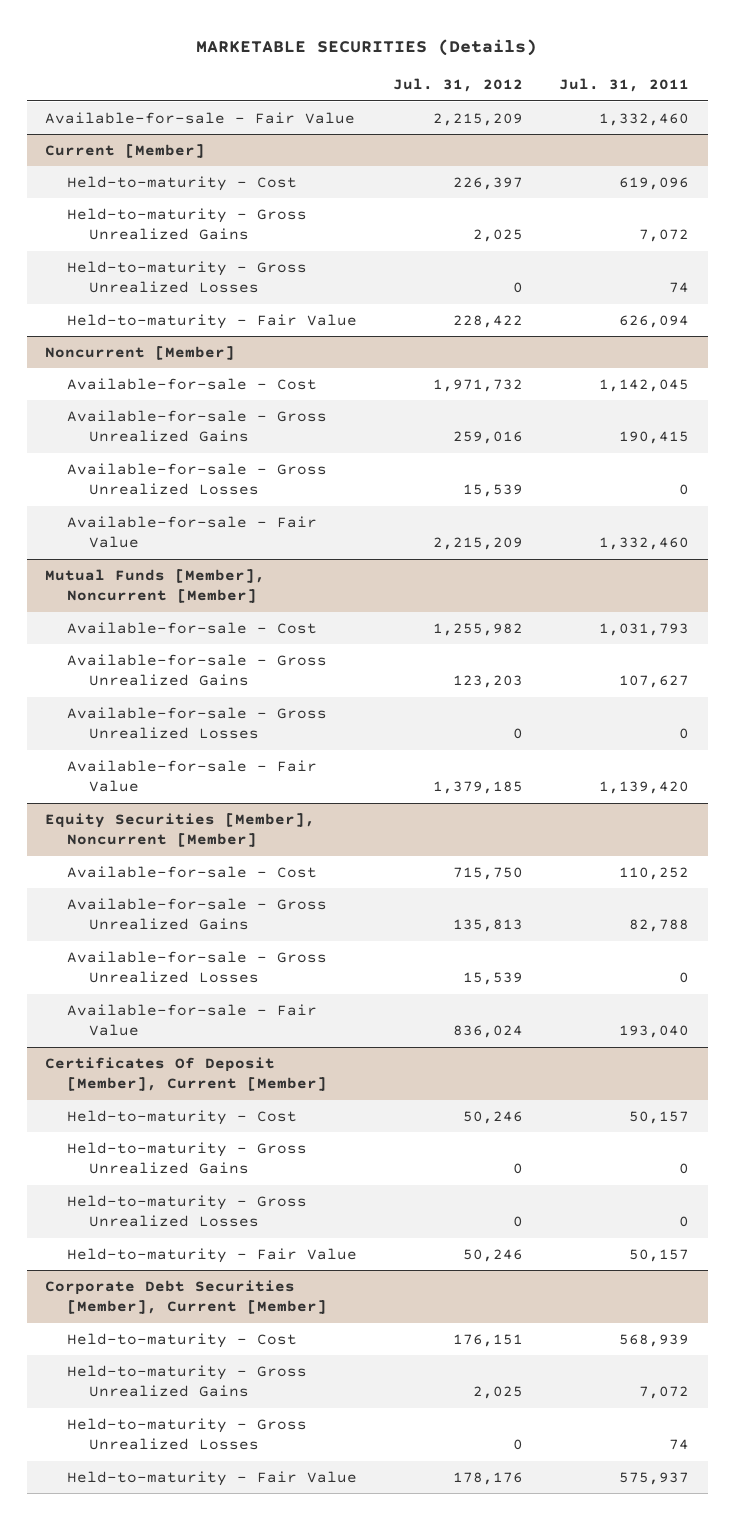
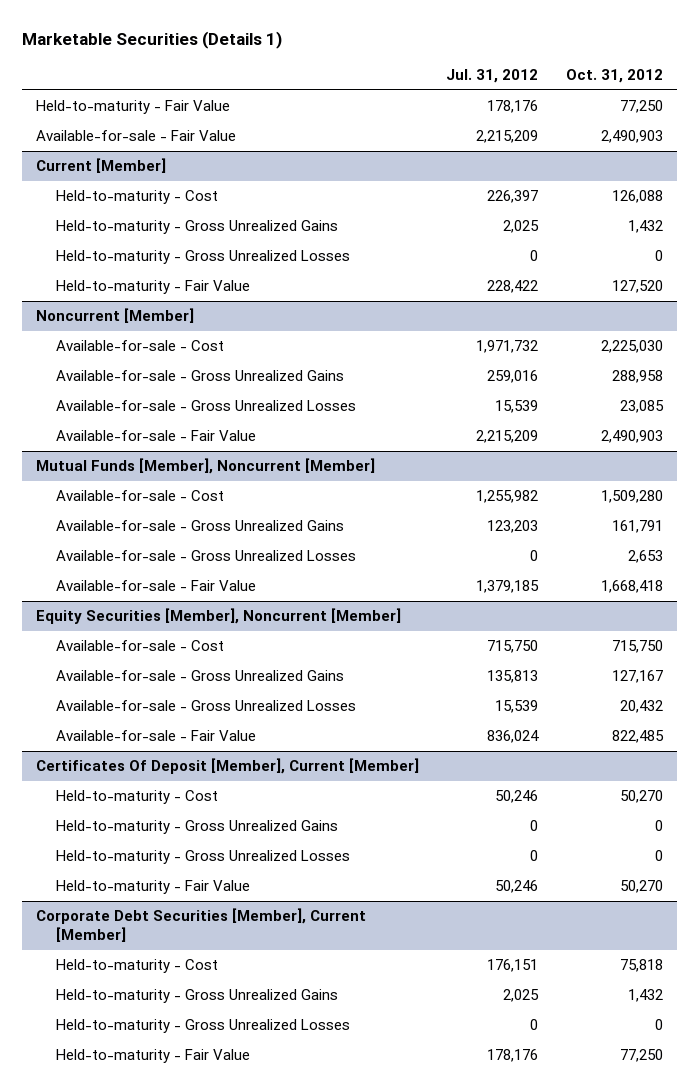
[196,39,538,57] MARKETABLE SECURITIES (Details) -> [21,30,282,49] Marketable Securities (Details 1)
[559,78,690,93] Jul. 31, 2011 -> none
none -> [566,68,664,83] Oct. 31, 2012
none -> [35,100,230,115] Held-to-maturity - Fair Value

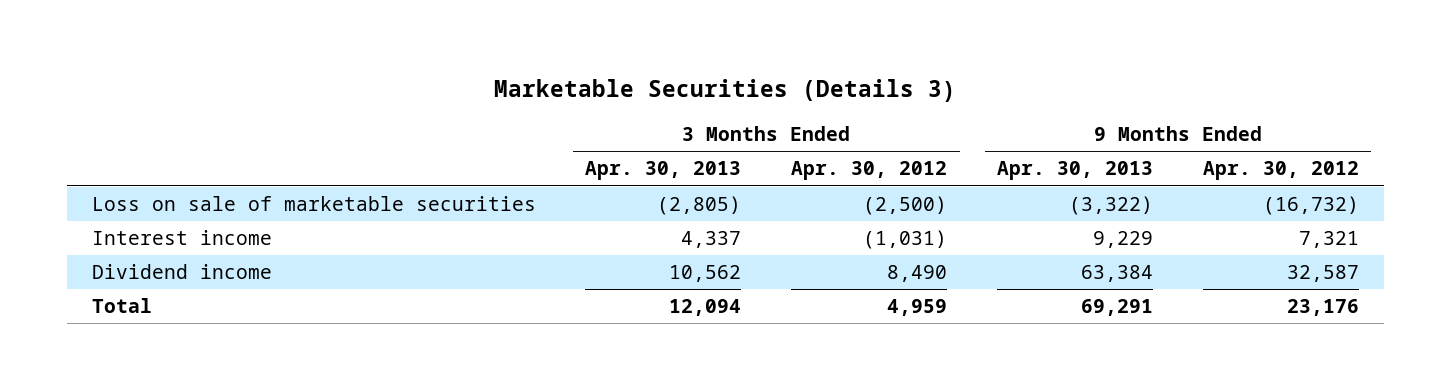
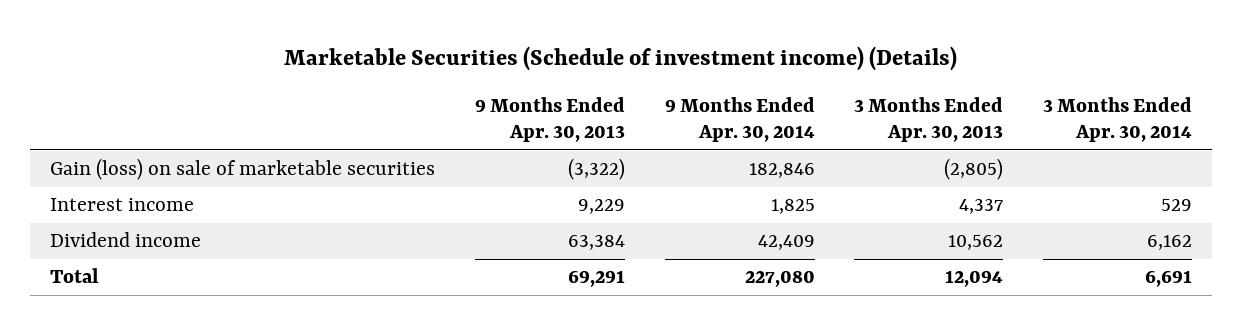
[494,79,957,103] Marketable Securities (Details 3) -> [284,46,958,72] Marketable Securities (Schedule of investment income) (Details)
[791,161,948,181] Apr. 30, 2012 -> none
[1202,161,1359,181] Apr. 30, 2012 -> none
none -> [664,97,815,143] 9 Months Ended Apr. 30, 2014
none -> [1042,97,1192,143] 3 Months Ended Apr. 30, 2014
[91,196,536,212] Loss on sale of marketable securities -> [50,158,436,181] Gain (loss) on sale of marketable securities

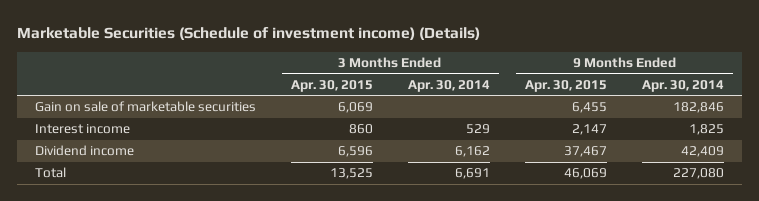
[474,97,625,143] 9 Months Ended Apr. 30, 2013 -> none
[854,97,1004,143] 3 Months Ended Apr. 30, 2013 -> none
none -> [290,79,373,92] Apr. 30, 2015
none -> [525,79,608,92] Apr. 30, 2015
[50,158,436,181] Gain (loss) on sale of marketable securities -> [34,101,256,113] Gain on sale of marketable securities

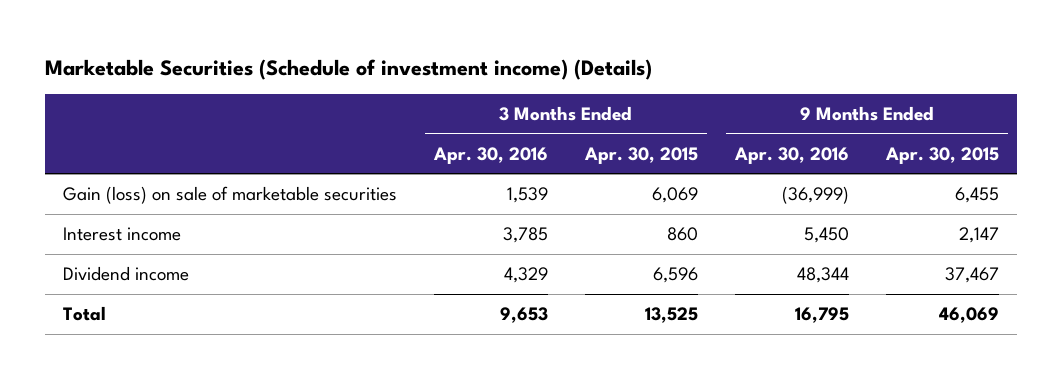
[407,79,490,92] Apr. 30, 2014 -> none
[642,79,725,92] Apr. 30, 2014 -> none
none -> [433,146,549,164] Apr. 30, 2016
none -> [734,146,850,164] Apr. 30, 2016
[34,101,256,113] Gain on sale of marketable securities -> [63,186,398,205] Gain (loss) on sale of marketable securities

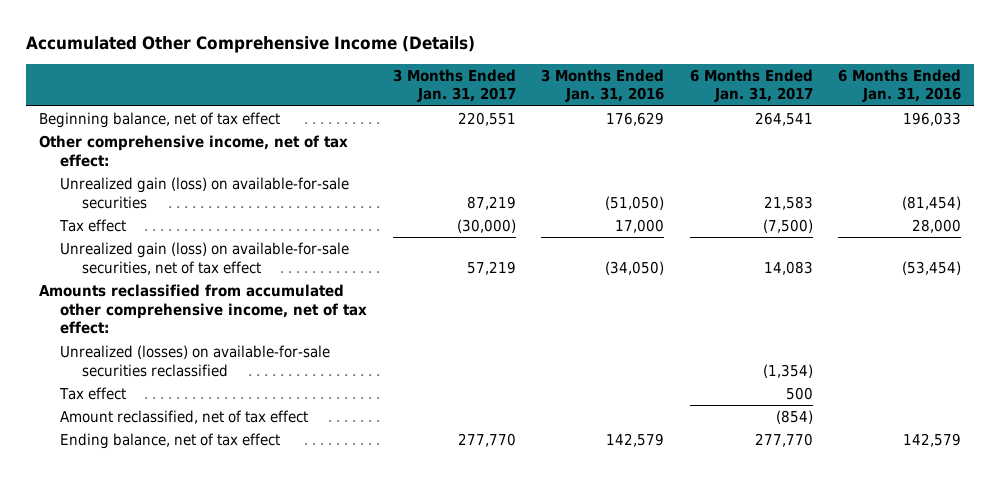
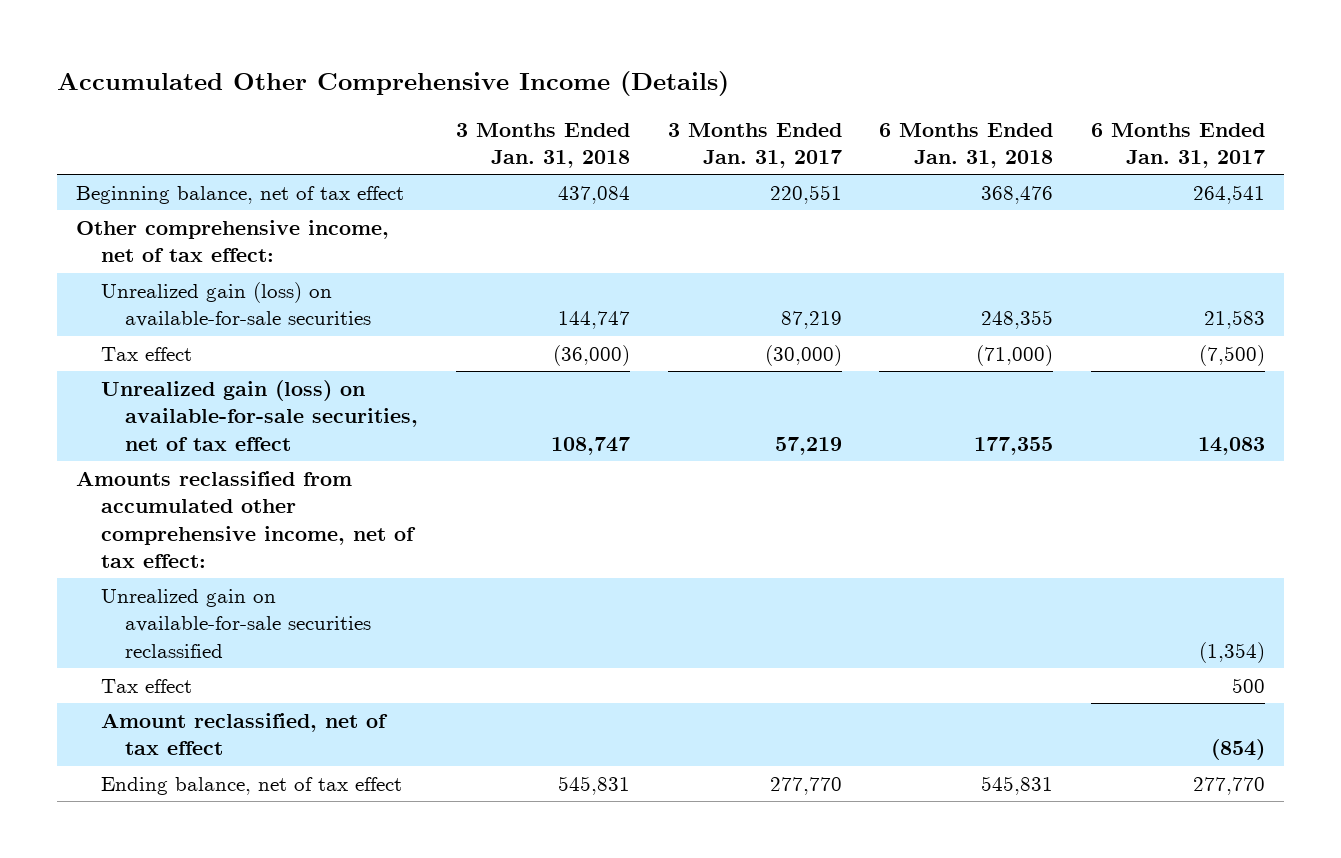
[541,68,665,103] 3 Months Ended Jan. 31, 2016 -> none
[838,68,962,103] 6 Months Ended Jan. 31, 2016 -> none
none -> [455,122,630,168] 3 Months Ended Jan. 31, 2018
none -> [879,122,1054,168] 6 Months Ended Jan. 31, 2018
[60,345,331,377] Unrealized (losses) on available-for-sale securities reclassified -> [100,589,372,658] Unrealized gain on available-for-sale securities reclassified

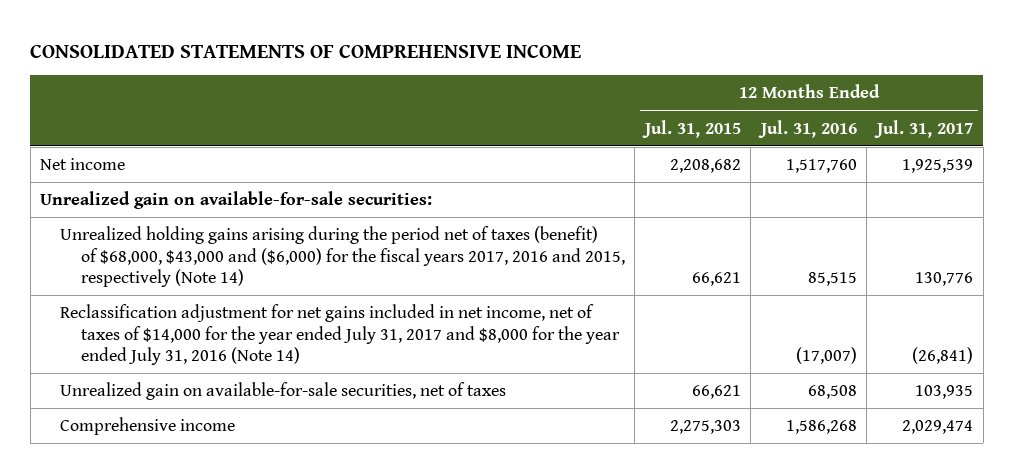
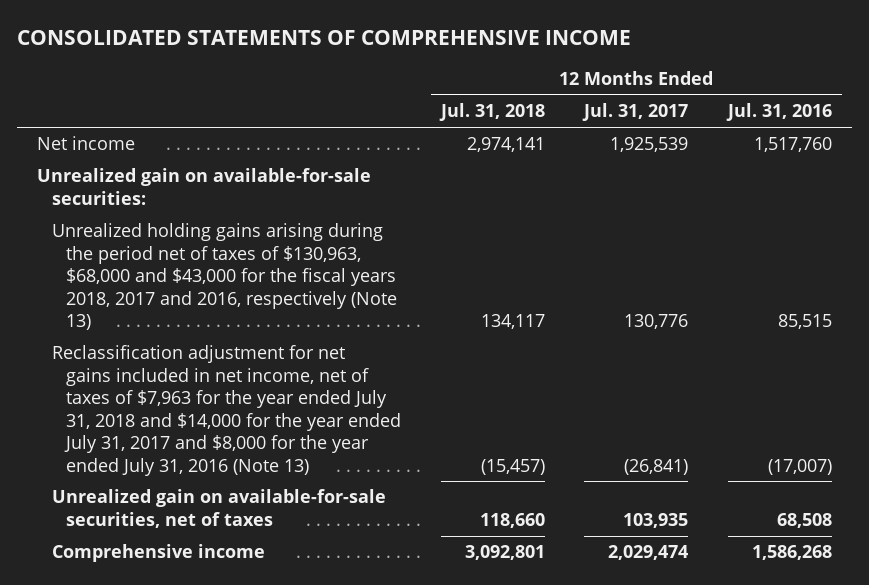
[641,119,741,138] Jul. 31, 2015 -> none
none -> [438,103,545,122] Jul. 31, 2018
[60,226,625,287] Unrealized holding gains arising during the period net of taxes (benefit) of $68,000, $43,000 and ($6,000) for the fiscal years 2017, 2016 and 2015, respectively (Note 14) -> [51,223,397,331] Unrealized holding gains arising during the period net of taxes of $130,963, $68,000 and $43,000 for the fiscal years 2018, 2017 and 2016, respectively (Note 13)
[60,304,620,365] Reclassification adjustment for net gains included in net income, net of taxes of $14,000 for the year ended July 31, 2017 and $8,000 for the year ended July 31, 2016 (Note 14) -> [51,345,401,476] Reclassification adjustment for net gains included in net income, net of taxes of $7,963 for the year ended July 31, 2018 and $14,000 for the year ended July 31, 2017 and $8,000 for the year ended July 31, 2016 (Note 13)

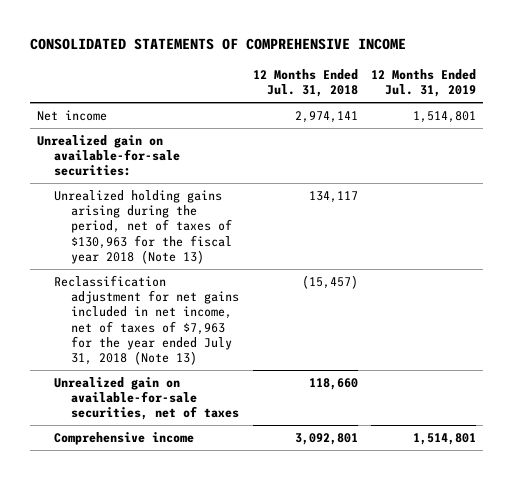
[582,103,689,122] Jul. 31, 2017 -> none
[726,103,833,122] Jul. 31, 2016 -> none
none -> [371,68,477,98] 12 Months Ended Jul. 31, 2019
[51,223,397,331] Unrealized holding gains arising during the period net of taxes of $130,963, $68,000 and $43,000 for the fiscal years 2018, 2017 and 2016, respectively (Note 13) -> [53,189,233,264] Unrealized holding gains arising during the period, net of taxes of $130,963 for the fiscal year 2018 (Note 13)
[51,345,401,476] Reclassification adjustment for net gains included in net income, net of taxes of $7,963 for the year ended July 31, 2018 and $14,000 for the year ended July 31, 2017 and $8,000 for the year ended July 31, 2016 (Note 13) -> [53,274,240,366] Reclassification adjustment for net gains included in net income, net of taxes of $7,963 for the year ended July 31, 2018 (Note 13)

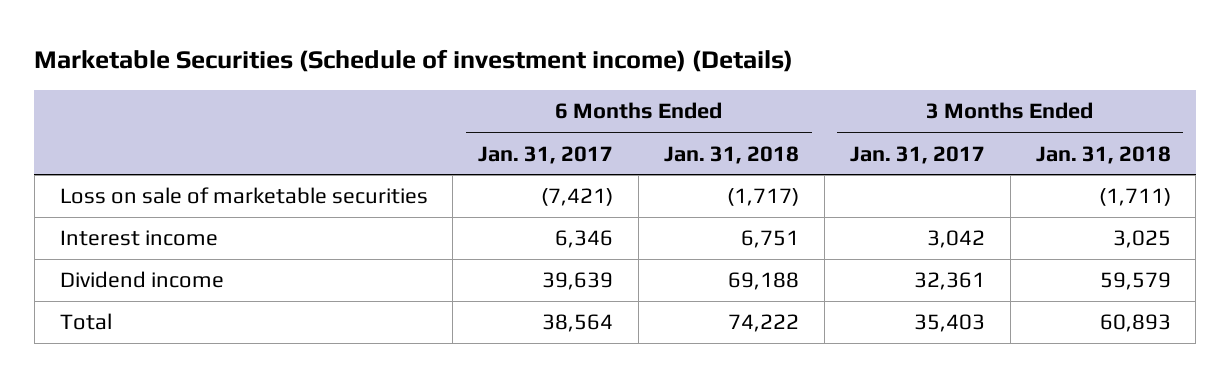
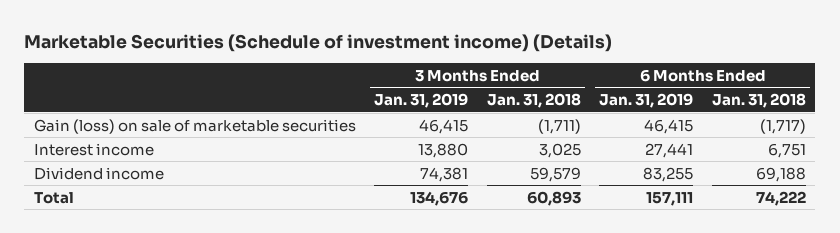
[478,145,614,164] Jan. 31, 2017 -> none
[849,145,985,164] Jan. 31, 2017 -> none
none -> [374,93,469,109] Jan. 31, 2019
none -> [599,93,694,109] Jan. 31, 2019
[59,187,428,205] Loss on sale of marketable securities -> [33,118,356,134] Gain (loss) on sale of marketable securities

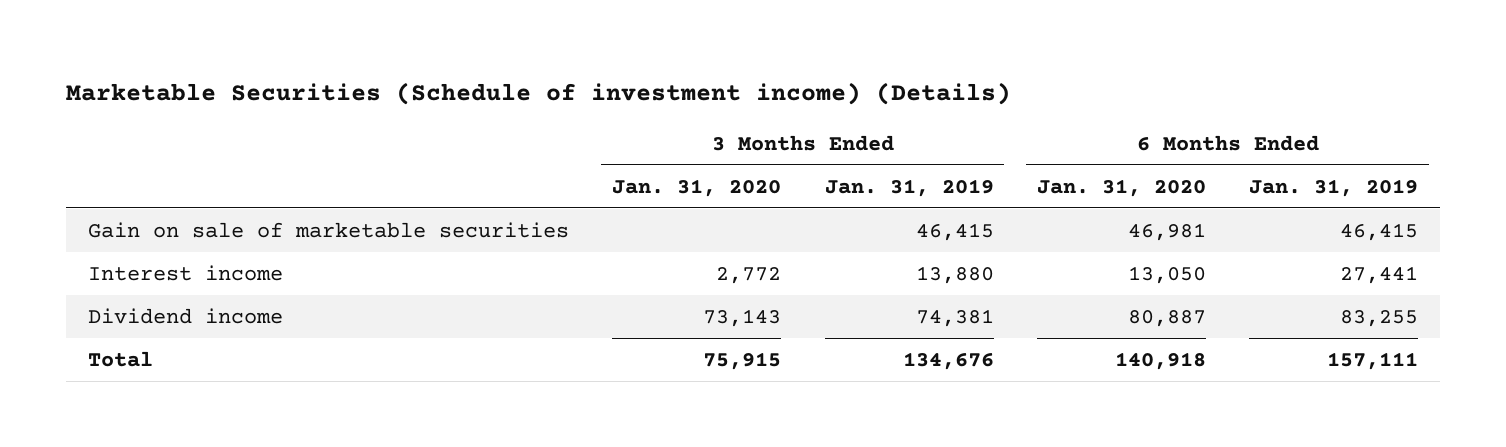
[486,93,581,109] Jan. 31, 2018 -> none
[711,93,806,109] Jan. 31, 2018 -> none
none -> [612,178,782,197] Jan. 31, 2020
none -> [1037,178,1207,197] Jan. 31, 2020
[33,118,356,134] Gain (loss) on sale of marketable securities -> [87,221,569,238] Gain on sale of marketable securities

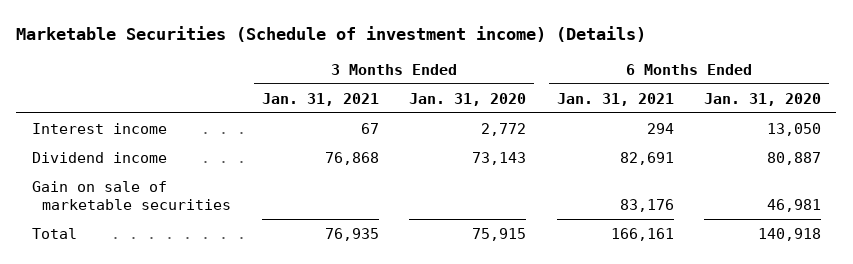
[824,178,994,197] Jan. 31, 2019 -> none
[1249,178,1419,197] Jan. 31, 2019 -> none
none -> [261,92,379,106] Jan. 31, 2021
none -> [556,92,674,106] Jan. 31, 2021
[87,221,569,238] Gain on sale of marketable securities -> [31,180,232,210] Gain on sale of marketable securities

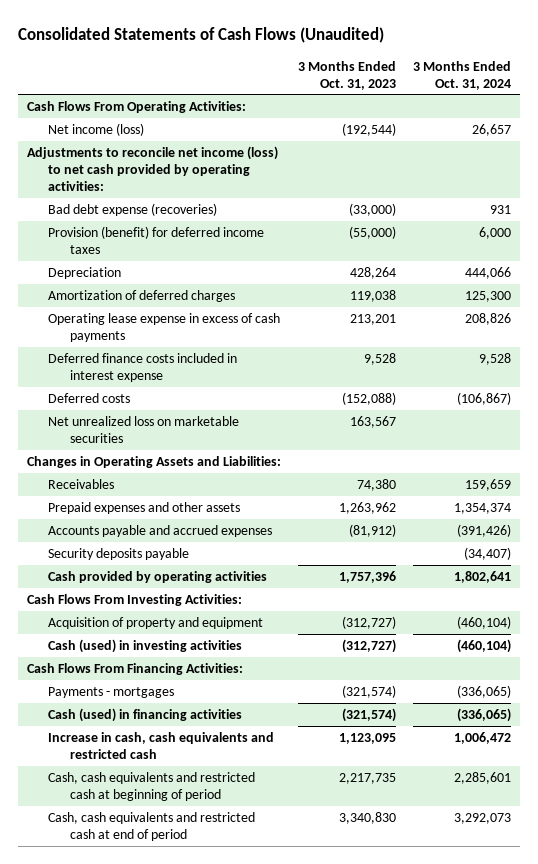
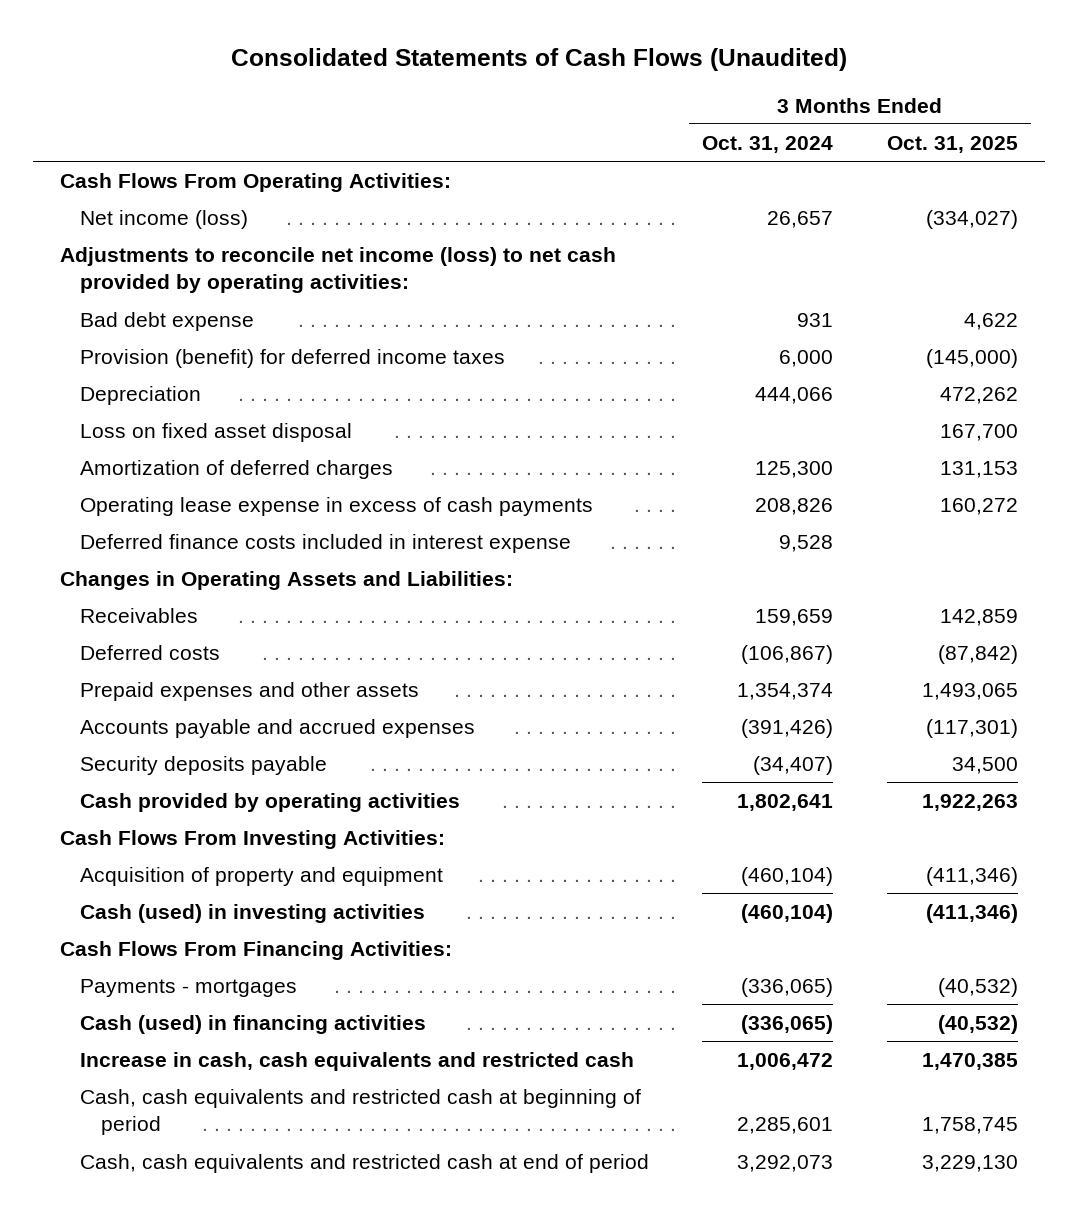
[297,60,396,90] 3 Months Ended Oct. 31, 2023 -> none
none -> [886,135,1018,153] Oct. 31, 2025
[48,202,218,216] Bad debt expense (recoveries) -> [80,311,255,331] Bad debt expense
none -> [80,422,353,442] Loss on fixed asset disposal
[48,415,240,443] Net unrealized loss on marketable securities -> none
[48,392,131,403] Deferred costs -> [80,644,221,660] Deferred costs

